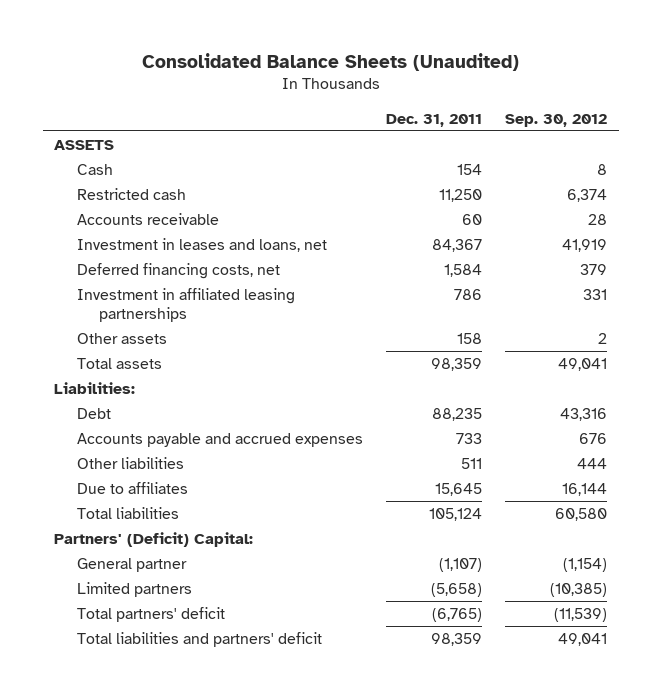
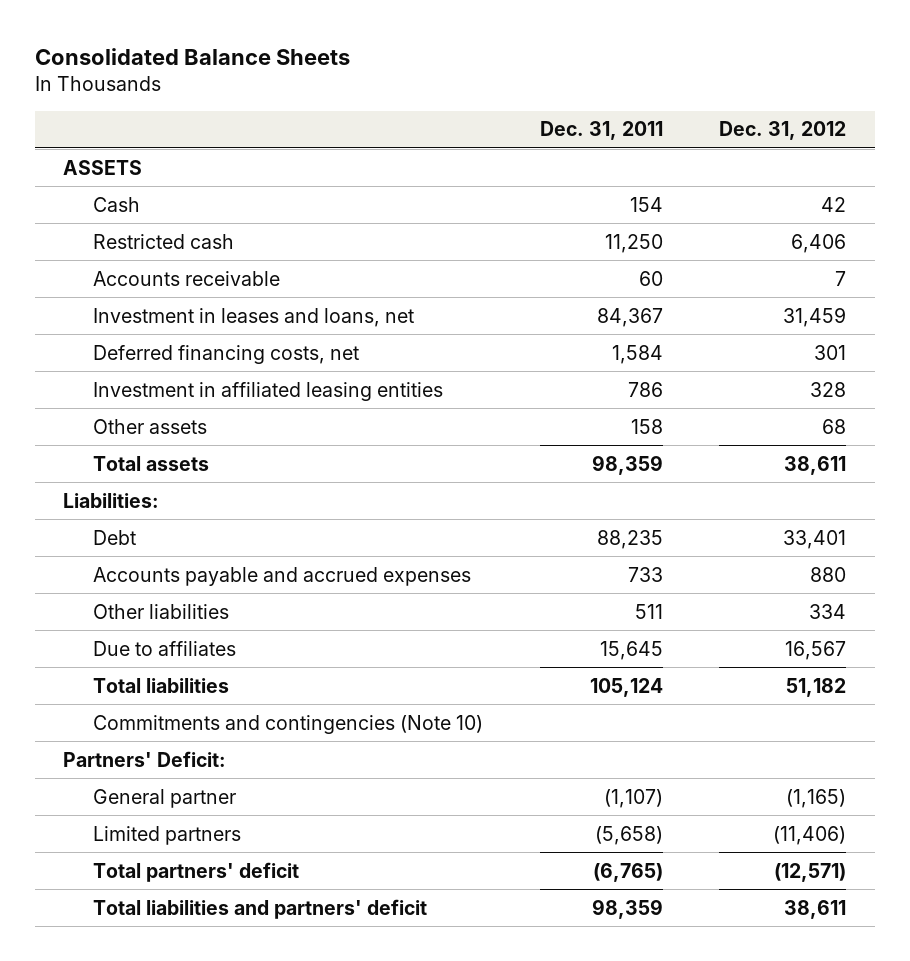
[141,52,519,71] Consolidated Balance Sheets (Unaudited) -> [35,48,351,66] Consolidated Balance Sheets
[504,113,607,127] Sep. 30, 2012 -> none
none -> [719,121,847,141] Dec. 31, 2012
[76,287,295,322] Investment in affiliated leasing partnerships -> [93,381,444,401] Investment in affiliated leasing entities
none -> [93,714,484,734] Commitments and contingencies (Note 10)
[54,531,254,547] Partners' (Deficit) Capital: -> [63,750,227,767] Partners' Deficit:

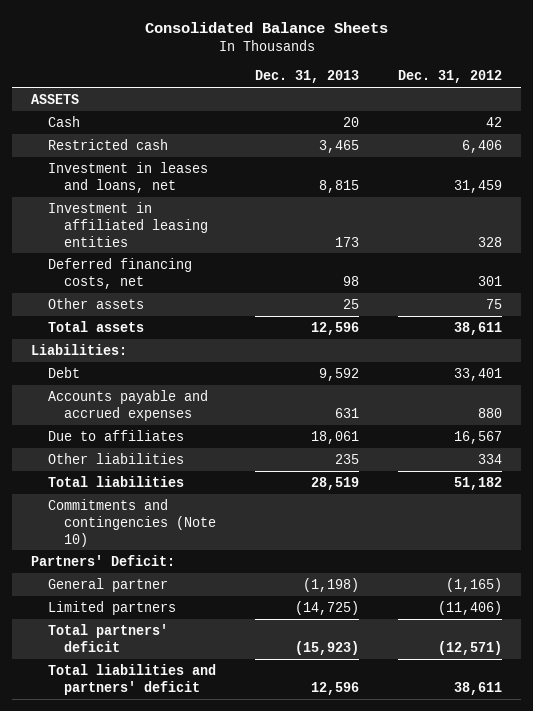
[539,121,663,141] Dec. 31, 2011 -> none
none -> [255,70,360,84] Dec. 31, 2013
[93,270,281,286] Accounts receivable -> none
[93,344,360,364] Deferred financing costs, net -> [47,257,192,289] Deferred financing costs, net
[822,418,847,434] 68 -> [485,298,502,309] 75
[93,603,230,619] Other liabilities -> [47,452,184,464] Other liabilities

